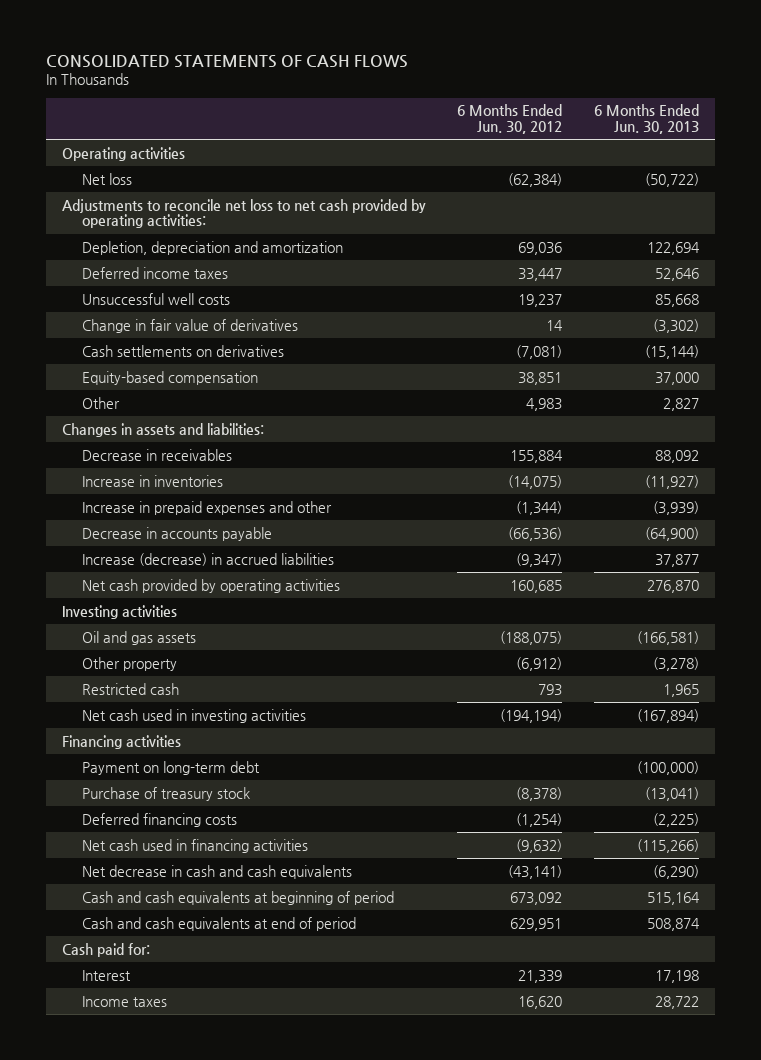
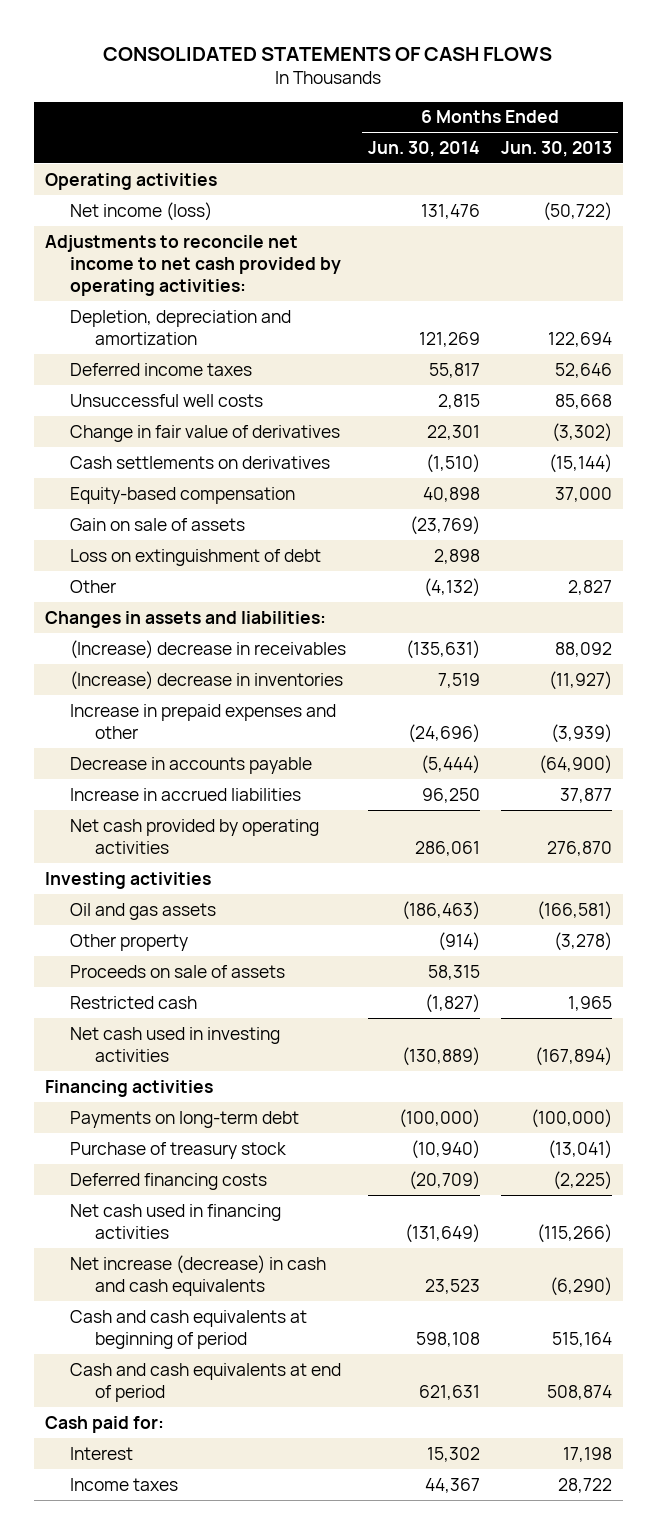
[457,104,563,134] 6 Months Ended Jun. 30, 2012 -> none
none -> [367,140,480,157] Jun. 30, 2014
[81,172,132,185] Net loss -> [70,201,213,221] Net income (loss)
[61,198,426,229] Adjustments to reconcile net loss to net cash provided by operating activities: -> [44,234,342,297] Adjustments to reconcile net income to net cash provided by operating activities:
none -> [70,517,246,531] Gain on sale of assets
none -> [70,548,322,566] Loss on extinguishment of debt
[81,448,232,461] Decrease in receivables -> [70,639,347,659] (Increase) decrease in receivables
[81,474,223,487] Increase in inventories -> [70,670,344,690] (Increase) decrease in inventories
[81,552,334,566] Increase (decrease) in accrued liabilities -> [70,787,302,801] Increase in accrued liabilities
none -> [70,964,286,978] Proceeds on sale of assets
[81,760,260,775] Payment on long-term debt -> [70,1110,300,1128] Payments on long-term debt
[81,864,352,879] Net decrease in cash and cash equivalents -> [70,1254,327,1296] Net increase (decrease) in cash and cash equivalents

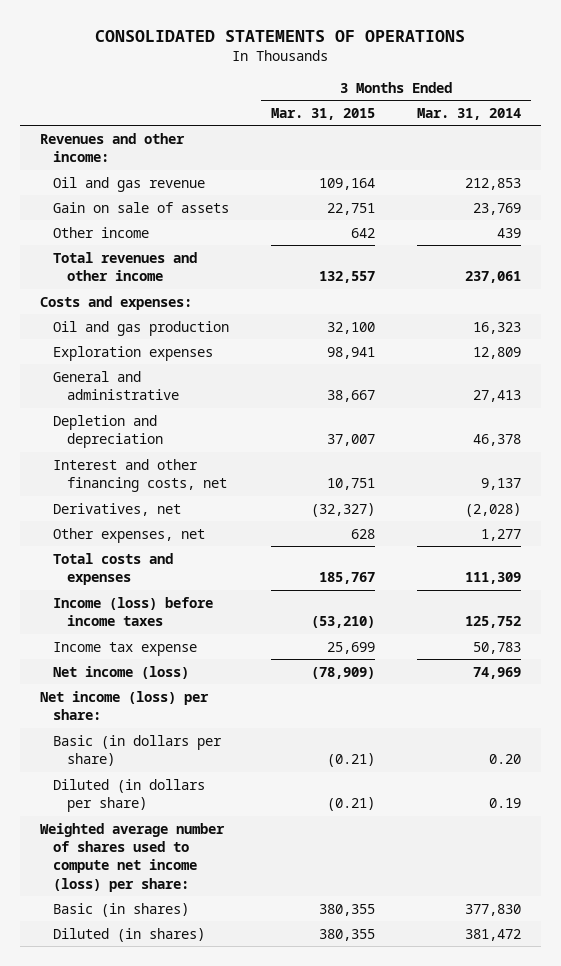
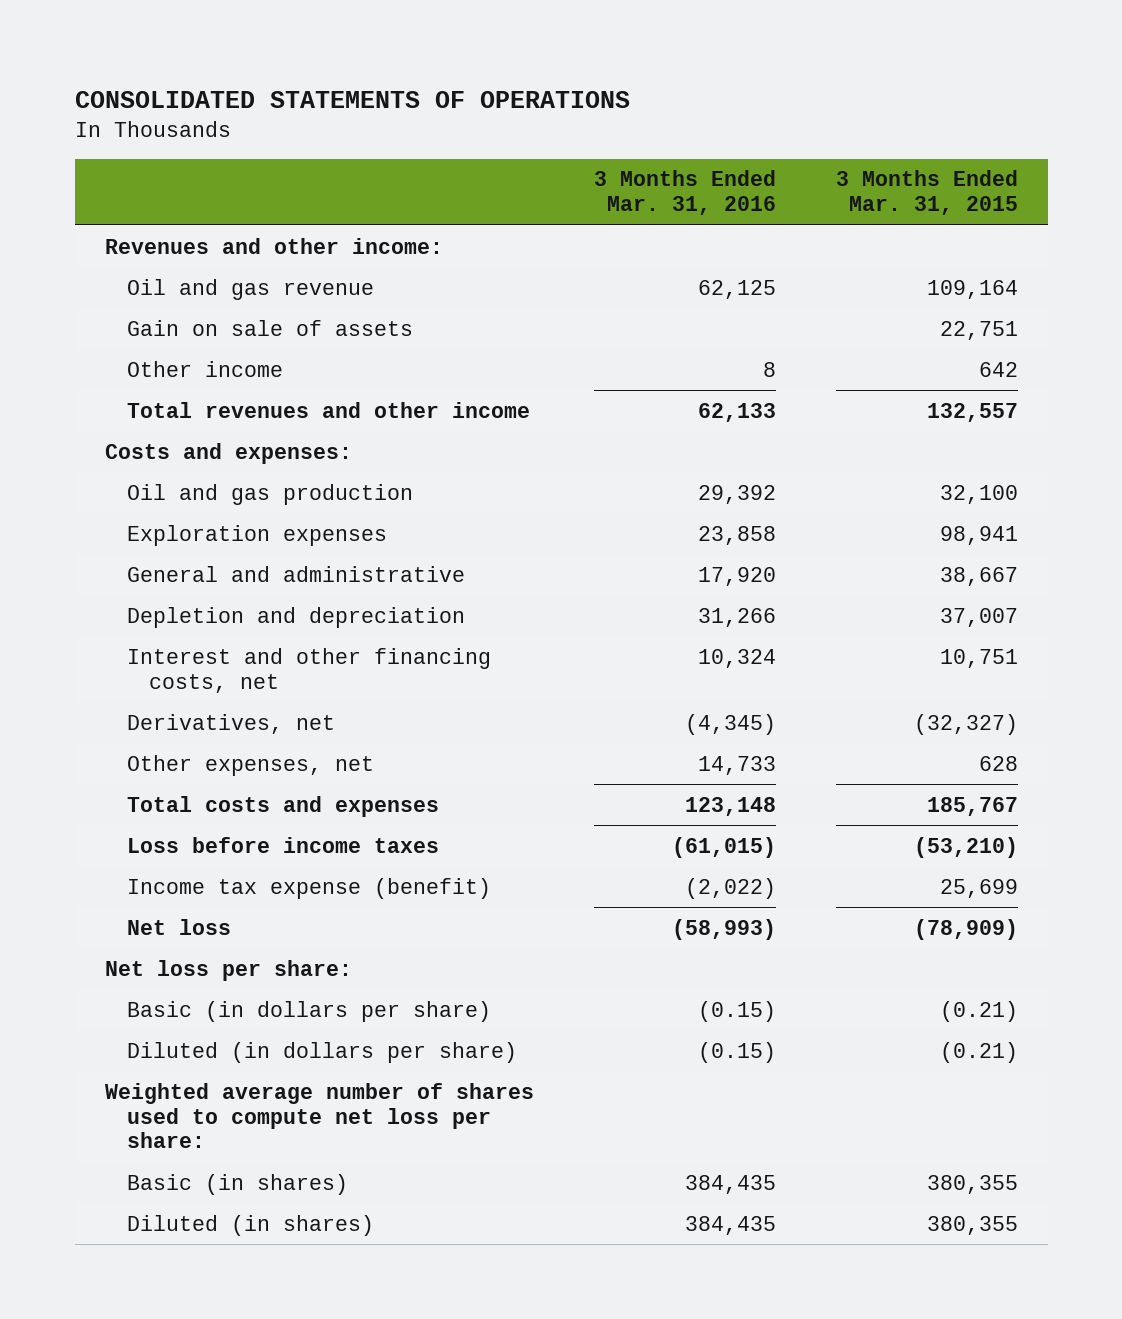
[416,107,521,120] Mar. 31, 2014 -> none
none -> [593,170,776,216] 3 Months Ended Mar. 31, 2016
[53,596,214,627] Income (loss) before income taxes -> [126,836,439,853] Loss before income taxes
[53,641,198,656] Income tax expense -> [126,877,491,899] Income tax expense (benefit)
[53,665,190,679] Net income (loss) -> [126,918,231,935] Net loss
[40,690,210,721] Net income (loss) per share: -> [104,959,352,981] Net loss per share:
[40,822,226,892] Weighted average number of shares used to compute net income (loss) per share: -> [104,1082,534,1149] Weighted average number of shares used to compute net loss per share:

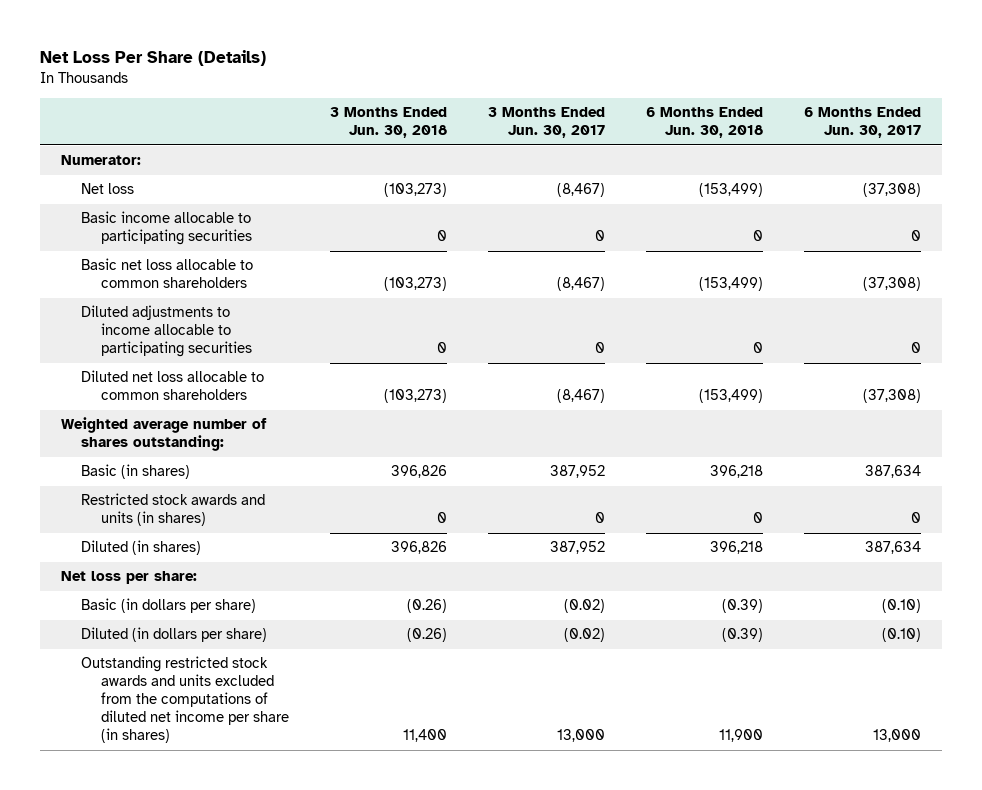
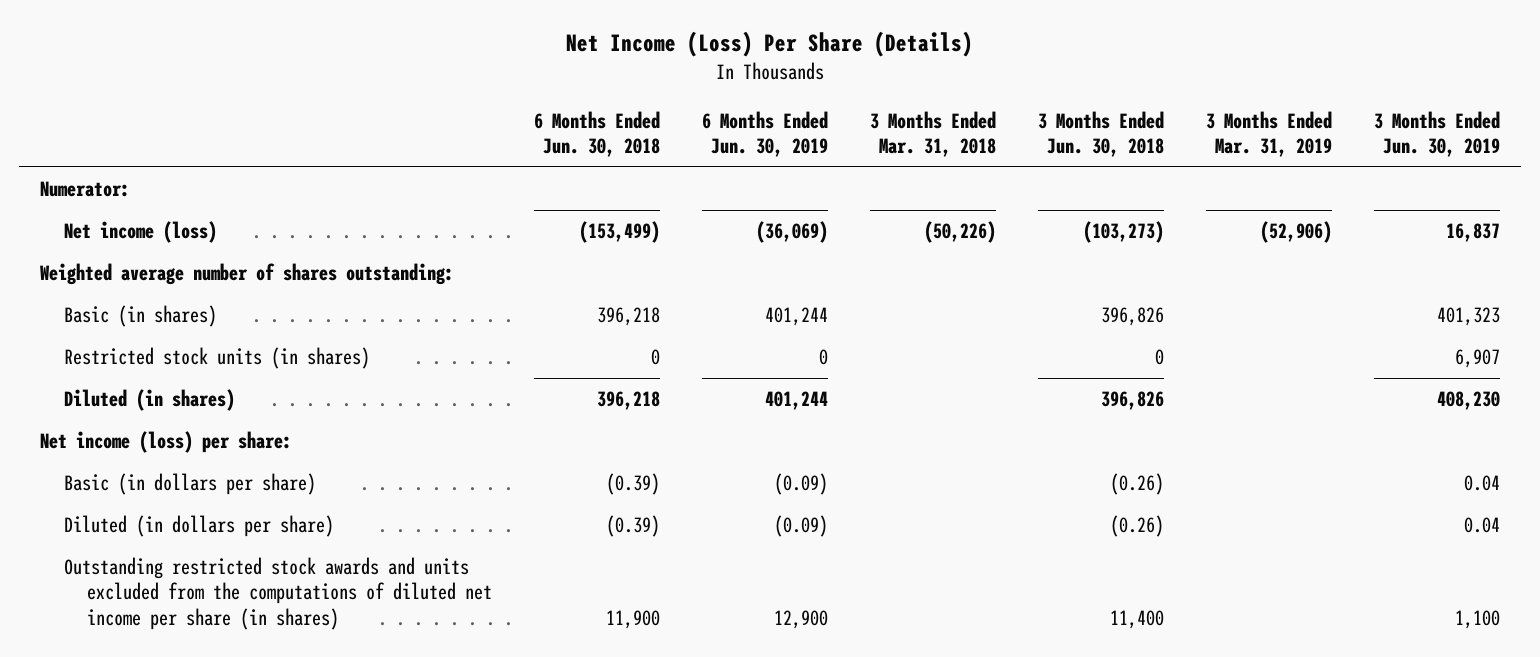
[40,50,267,67] Net Loss Per Share (Details) -> [565,31,973,58] Net Income (Loss) Per Share (Details)
[487,107,605,139] 3 Months Ended Jun. 30, 2017 -> none
[804,107,922,139] 6 Months Ended Jun. 30, 2017 -> none
none -> [702,110,829,157] 6 Months Ended Jun. 30, 2019
none -> [869,110,996,157] 3 Months Ended Mar. 31, 2018
none -> [1205,110,1332,157] 3 Months Ended Mar. 31, 2019
none -> [1373,110,1500,157] 3 Months Ended Jun. 30, 2019
[80,211,252,246] Basic income allocable to participating securities -> none
[80,258,253,289] Basic net loss allocable to common shareholders -> none
[80,305,252,358] Diluted adjustments to income allocable to participating securities -> none
[80,370,264,401] Diluted net loss allocable to common shareholders -> none
[80,183,134,195] Net loss -> [63,221,217,244] Net income (loss)
[80,493,265,527] Restricted stock awards and units (in shares) -> [63,347,370,370] Restricted stock units (in shares)
[61,571,198,585] Net loss per share: -> [40,431,293,454] Net income (loss) per share:

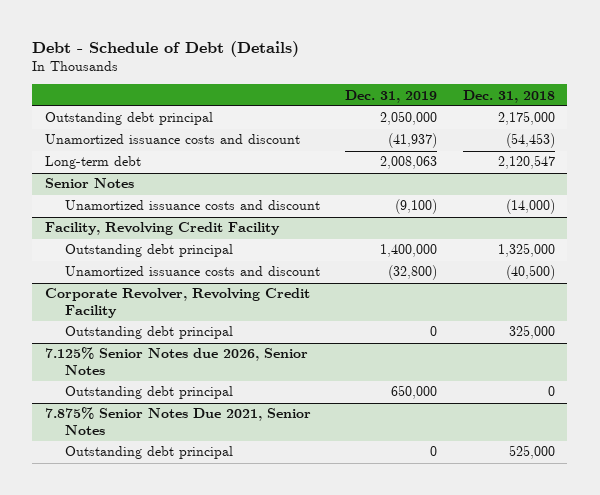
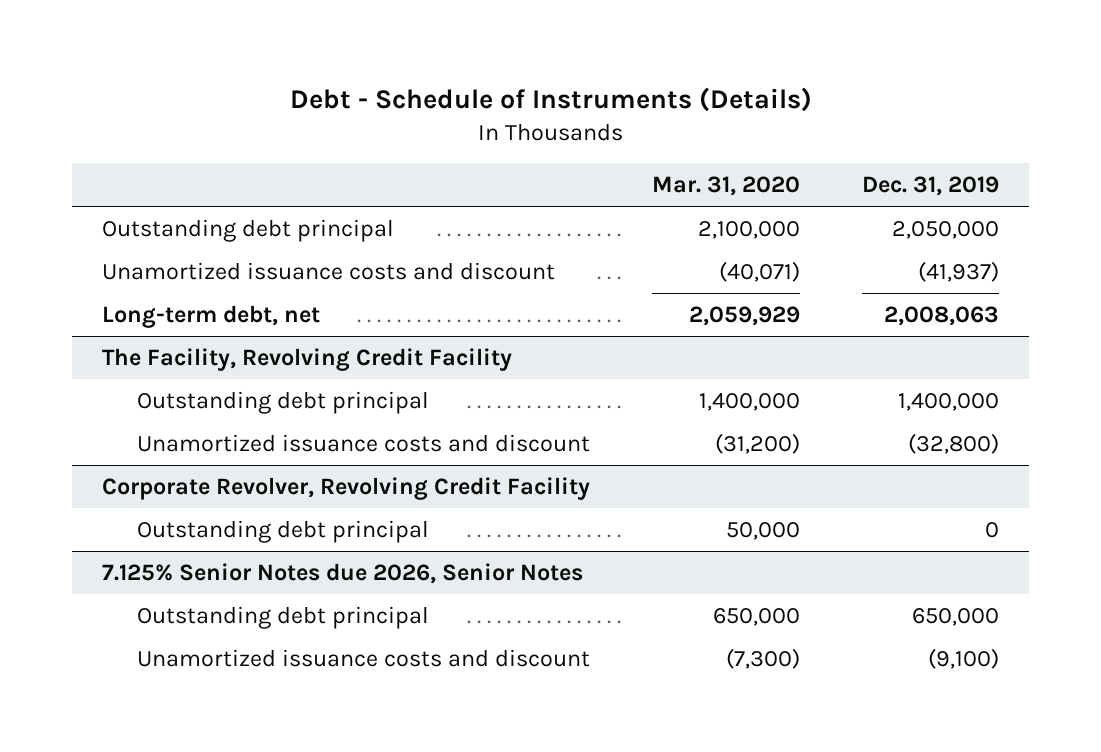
[32,41,300,58] Debt - Schedule of Debt (Details) -> [289,87,812,113] Debt - Schedule of Instruments (Details)
[462,89,555,103] Dec. 31, 2018 -> none
none -> [652,176,801,197] Mar. 31, 2020
[45,178,135,189] Senior Notes -> none
[64,200,320,211] Unamortized issuance costs and discount -> none
[45,156,142,170] Long-term debt -> [102,304,321,328] Long-term debt, net
[45,222,281,236] Facility, Revolving Credit Facility -> [102,347,513,371] The Facility, Revolving Credit Facility
[45,407,312,436] 7.875% Senior Notes Due 2021, Senior Notes -> none
[64,446,233,460] Outstanding debt principal -> none
none -> [136,648,590,667] Unamortized issuance costs and discount

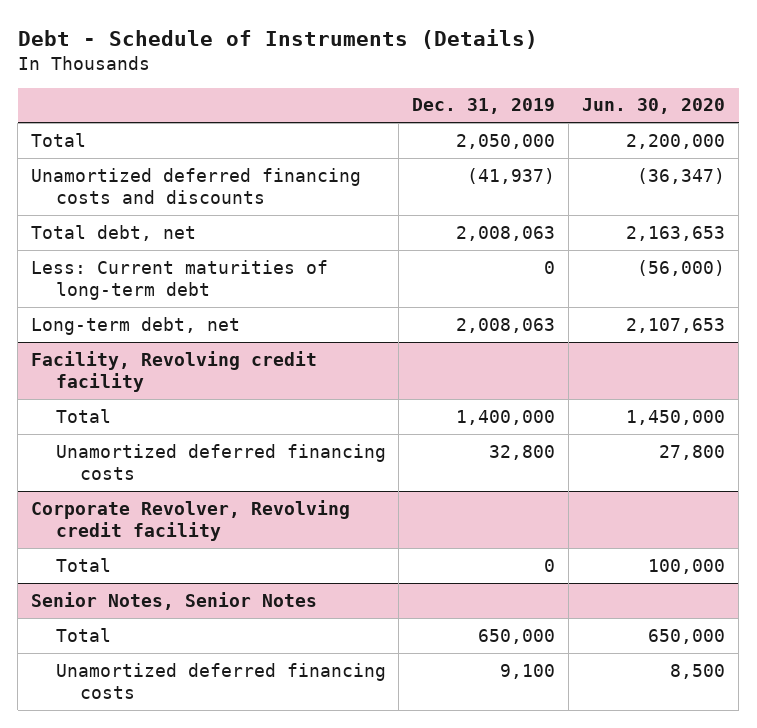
[652,176,801,197] Mar. 31, 2020 -> none
none -> [582,98,726,115] Jun. 30, 2020
[102,218,395,242] Outstanding debt principal -> [31,132,87,147] Total
[102,261,556,280] Unamortized issuance costs and discount -> [31,167,362,204] Unamortized deferred financing costs and discounts
none -> [31,224,197,241] Total debt, net
none -> [31,259,329,300] Less: Current maturities of long-term debt
[102,562,584,584] 7.125% Senior Notes due 2026, Senior Notes -> none
[102,347,513,371] The Facility, Revolving Credit Facility -> [31,350,318,392] Facility, Revolving credit facility
[136,390,429,414] Outstanding debt principal -> [55,408,111,423] Total
[136,433,590,452] Unamortized issuance costs and discount -> [55,443,386,480] Unamortized deferred financing costs
[907,432,999,454] (32,800) -> [489,444,556,460] 32,800
[102,476,591,500] Corporate Revolver, Revolving Credit Facility -> [31,499,351,541] Corporate Revolver, Revolving credit facility
[136,519,429,543] Outstanding debt principal -> [55,557,111,572] Total
none -> [31,591,318,610] Senior Notes, Senior Notes
[136,605,429,629] Outstanding debt principal -> [55,627,111,642] Total
[136,648,590,667] Unamortized issuance costs and discount -> [55,662,386,699] Unamortized deferred financing costs
[927,647,999,669] (9,100) -> [500,663,556,679] 9,100

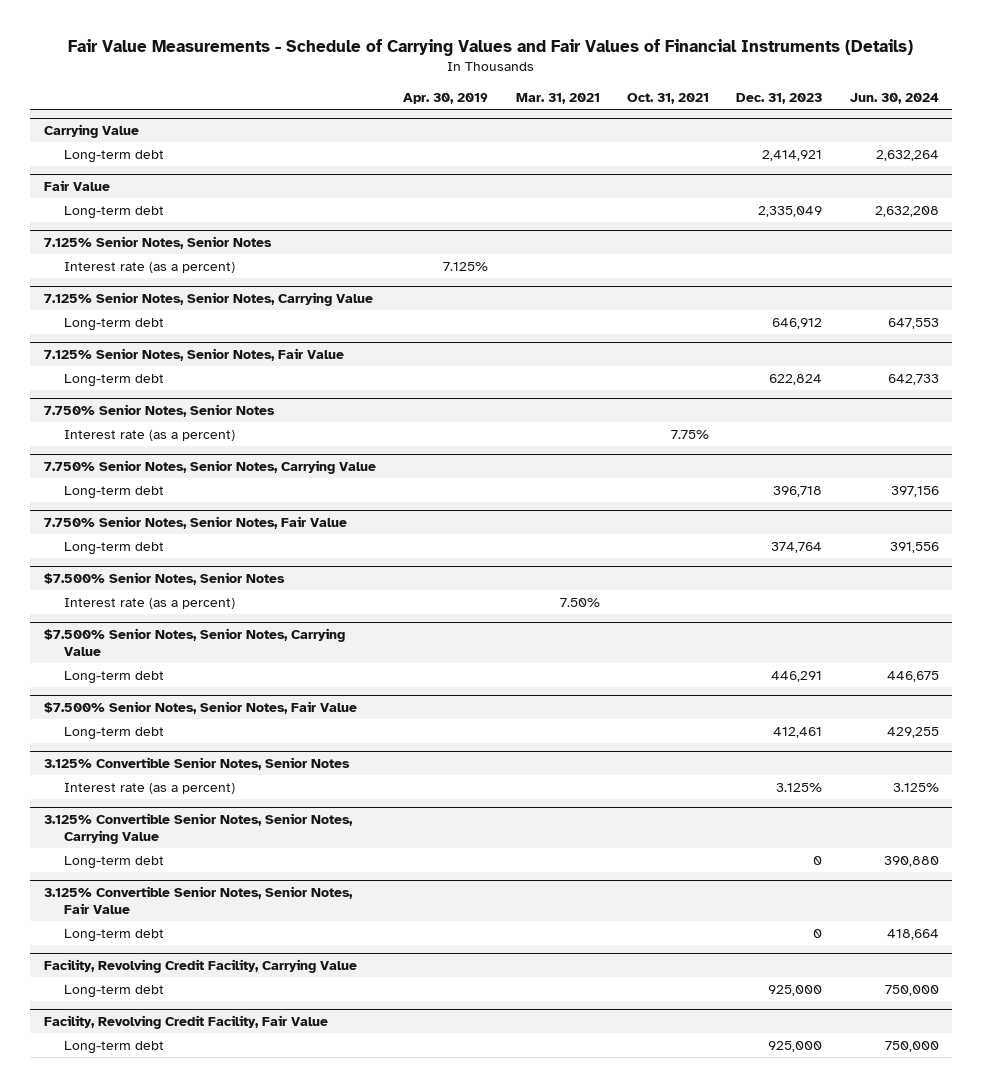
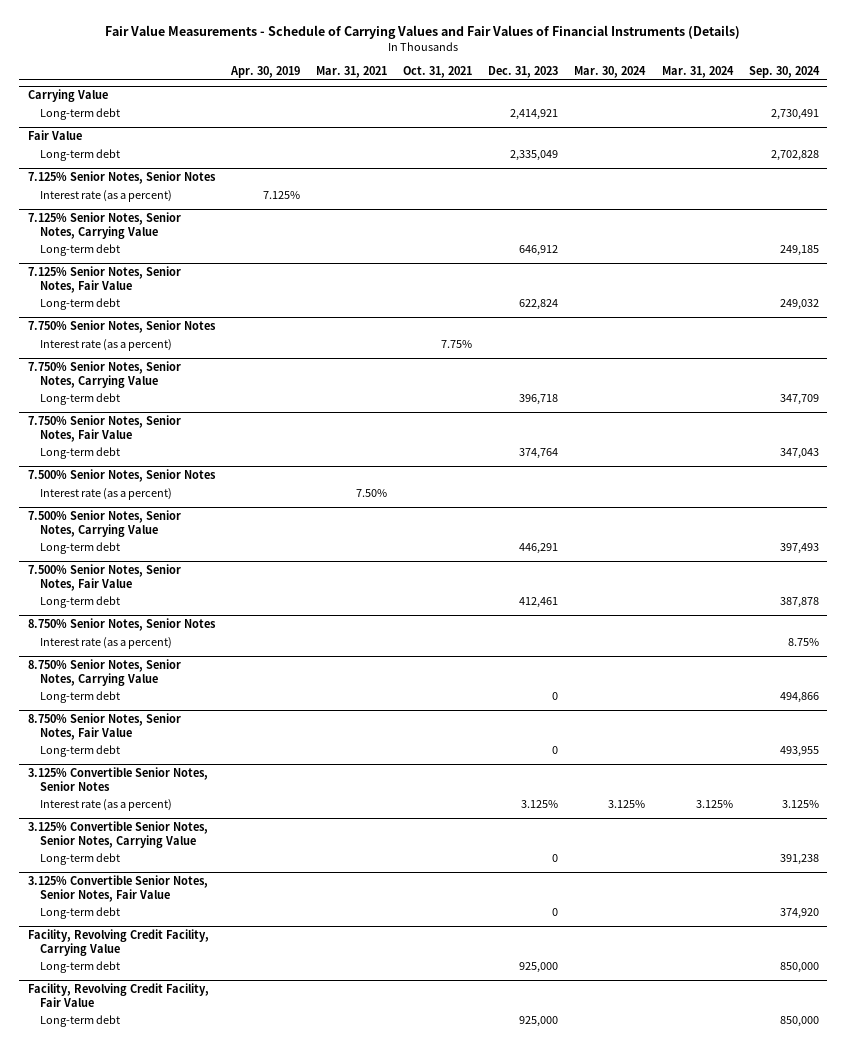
[849,93,939,105] Jun. 30, 2024 -> none
none -> [574,65,647,78] Mar. 30, 2024
none -> [661,65,734,78] Mar. 31, 2024
none -> [748,65,820,78] Sep. 30, 2024
[43,572,285,586] $7.500% Senior Notes, Senior Notes -> [27,469,216,483] 7.500% Senior Notes, Senior Notes
[43,628,345,656] $7.500% Senior Notes, Senior Notes, Carrying Value -> [27,510,181,537] 7.500% Senior Notes, Senior Notes, Carrying Value
[43,701,357,715] $7.500% Senior Notes, Senior Notes, Fair Value -> [27,564,181,591] 7.500% Senior Notes, Senior Notes, Fair Value
none -> [27,618,216,632] 8.750% Senior Notes, Senior Notes
none -> [39,636,172,649] Interest rate (as a percent)
none -> [27,659,181,686] 8.750% Senior Notes, Senior Notes, Carrying Value
none -> [39,690,120,703] Long-term debt
none -> [27,713,181,740] 8.750% Senior Notes, Senior Notes, Fair Value
none -> [39,744,120,757] Long-term debt

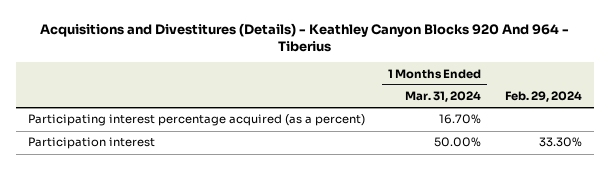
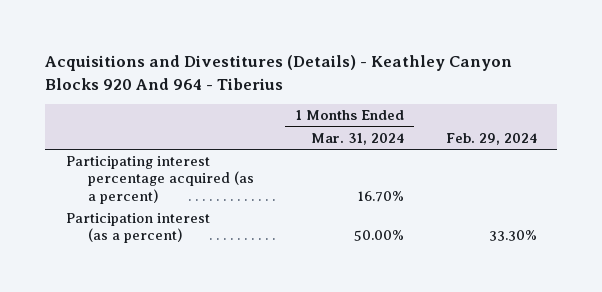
[27,137,155,150] Participation interest -> [65,213,210,244] Participation interest (as a percent)

